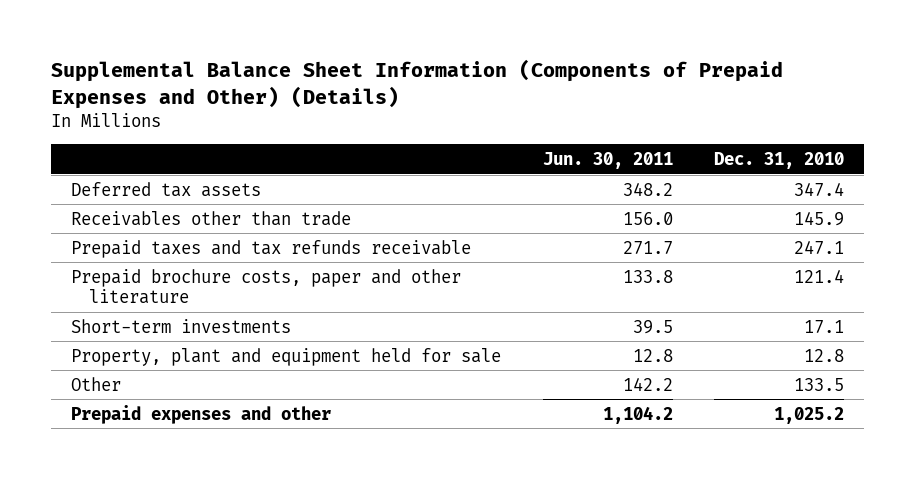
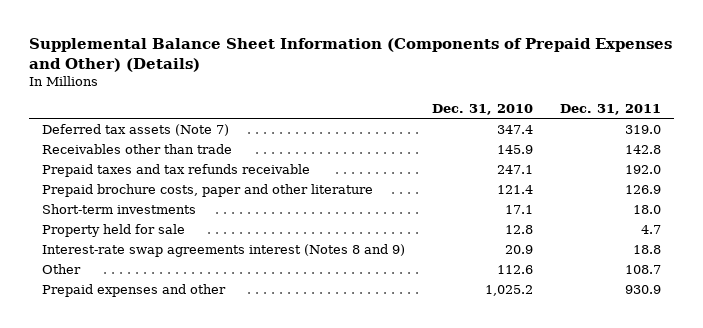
[542,151,673,169] Jun. 30, 2011 -> none
none -> [559,104,661,116] Dec. 31, 2011
[71,181,262,197] Deferred tax assets -> [42,123,230,136] Deferred tax assets (Note 7)
[71,347,502,366] Property, plant and equipment held for sale -> [42,223,186,237] Property held for sale
none -> [42,243,406,257] Interest-rate swap agreements interest (Notes 8 and 9)
[793,377,844,391] 133.5 -> [497,264,534,274] 112.6

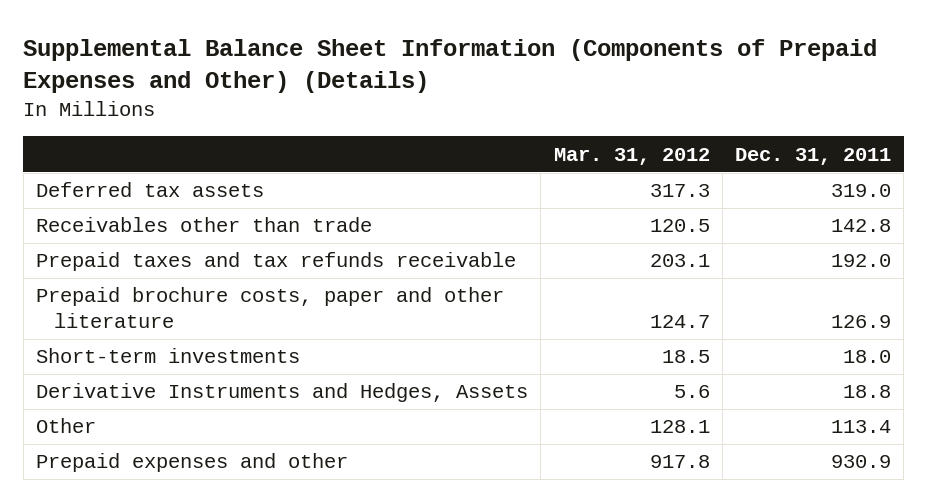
[432,104,534,116] Dec. 31, 2010 -> none
none -> [553,147,710,165] Mar. 31, 2012
[42,123,230,136] Deferred tax assets (Note 7) -> [36,182,265,198] Deferred tax assets
[42,223,186,237] Property held for sale -> none
[42,243,406,257] Interest-rate swap agreements interest (Notes 8 and 9) -> [36,383,529,403] Derivative Instruments and Hedges, Assets
[624,264,661,274] 108.7 -> [831,420,892,434] 113.4

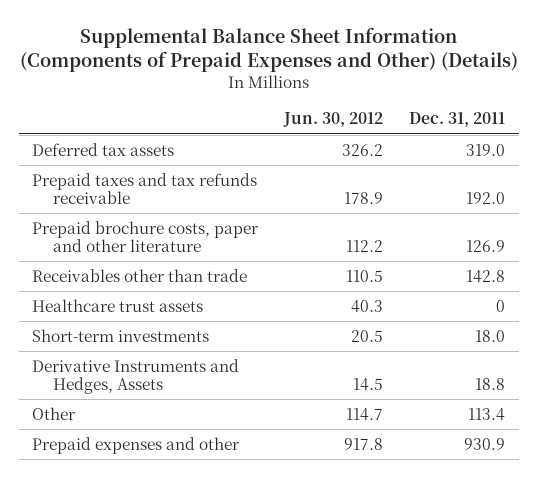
[553,147,710,165] Mar. 31, 2012 -> none
none -> [283,112,384,128] Jun. 30, 2012
[36,217,373,233] Receivables other than trade -> [32,268,248,282] Receivables other than trade
none -> [32,298,204,312] Healthcare trust assets

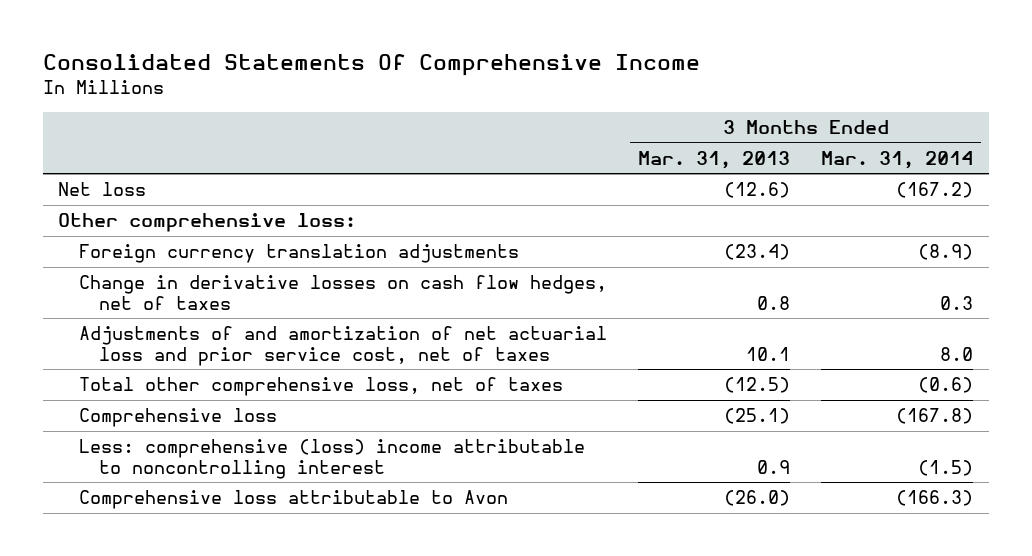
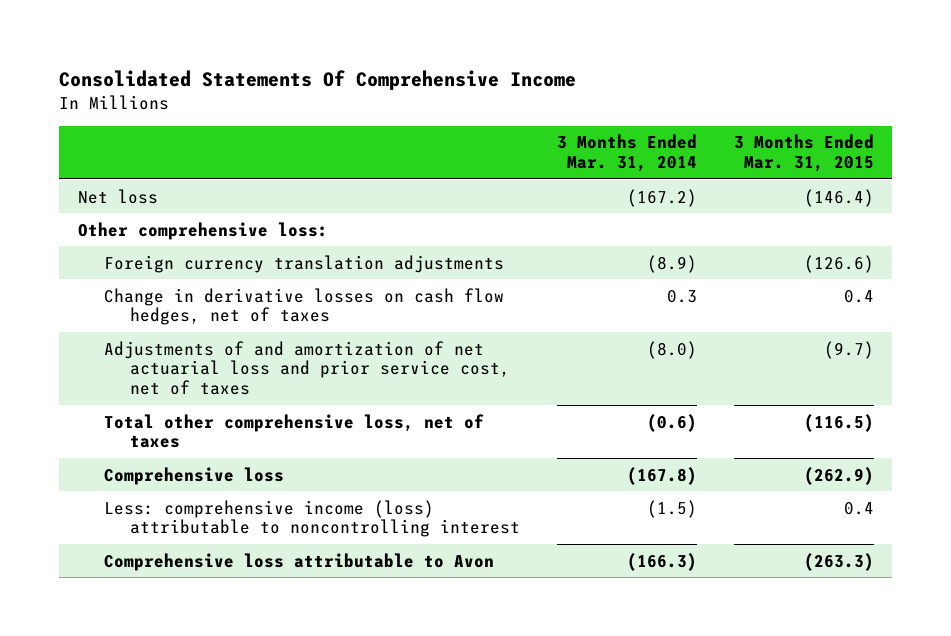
[638,150,791,169] Mar. 31, 2013 -> none
none -> [733,134,874,173] 3 Months Ended Mar. 31, 2015
[940,346,974,361] 8.0 -> [646,340,697,359] (8.0)
[78,439,585,479] Less: comprehensive (loss) income attributable to noncontrolling interest -> [103,499,520,538] Less: comprehensive income (loss) attributable to noncontrolling interest

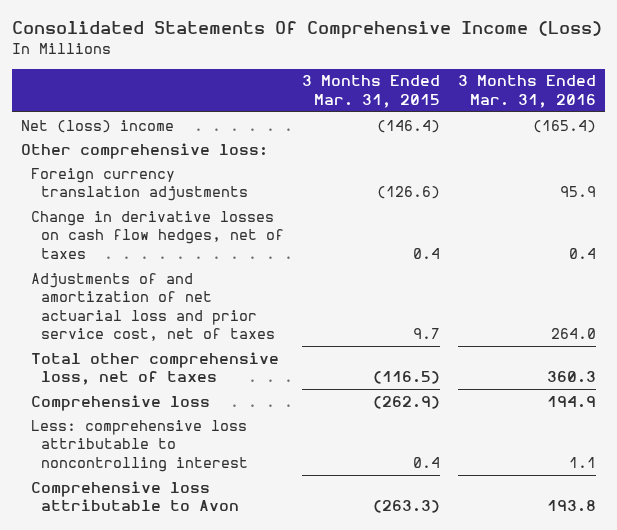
[59,69,577,90] Consolidated Statements Of Comprehensive Income -> [11,21,602,40] Consolidated Statements Of Comprehensive Income (Loss)
[556,134,697,173] 3 Months Ended Mar. 31, 2014 -> none
none -> [457,75,596,108] 3 Months Ended Mar. 31, 2016
[77,188,158,204] Net loss -> [20,119,174,133] Net (loss) income
[823,340,874,359] (9.7) -> [413,328,441,340] 9.7
[103,499,520,538] Less: comprehensive income (loss) attributable to noncontrolling interest -> [31,419,249,472] Less: comprehensive loss attributable to noncontrolling interest

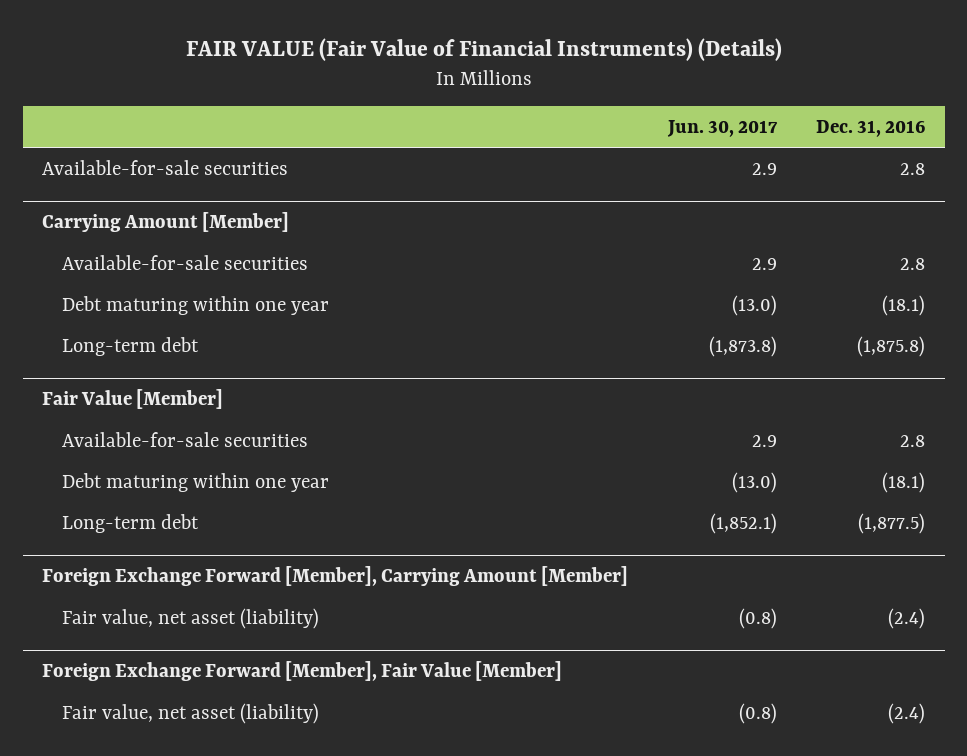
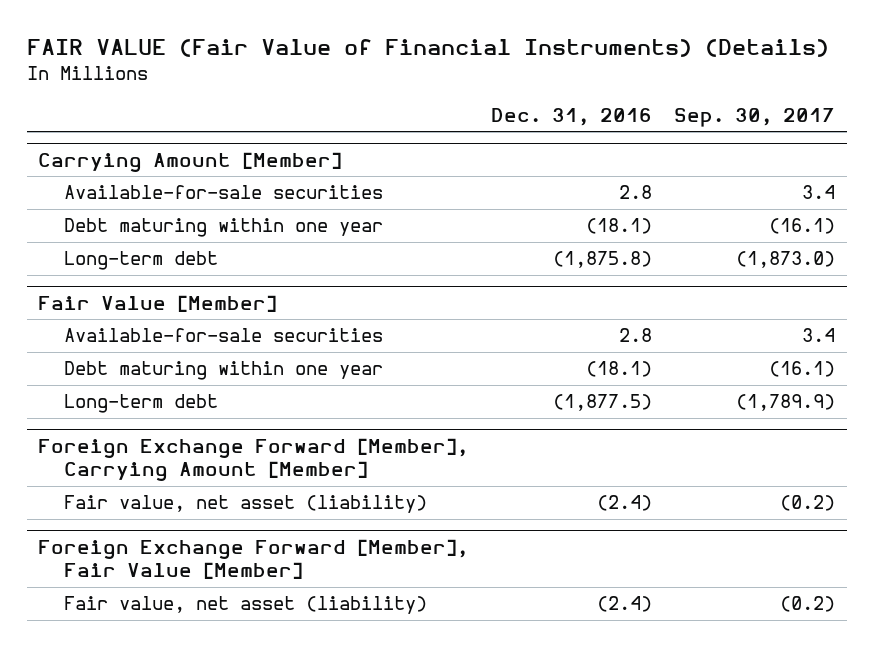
[666,119,778,137] Jun. 30, 2017 -> none
none -> [674,107,836,127] Sep. 30, 2017
[42,159,289,175] Available-for-sale securities -> none

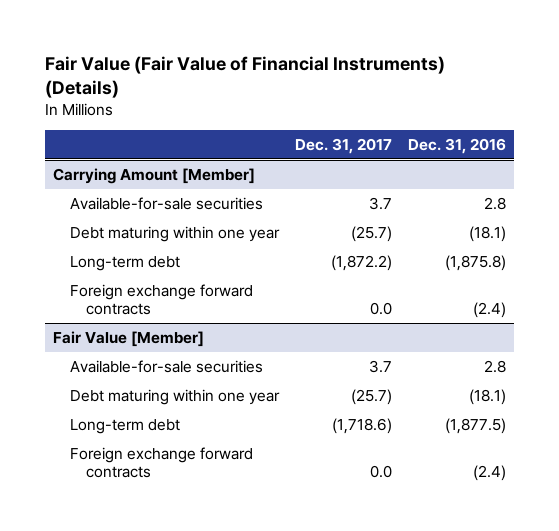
[26,39,829,58] FAIR VALUE (Fair Value of Financial Instruments) (Details) -> [45,55,446,98] Fair Value (Fair Value of Financial Instruments) (Details)
[674,107,836,127] Sep. 30, 2017 -> none
none -> [294,138,392,155] Dec. 31, 2017
none -> [69,283,253,315] Foreign exchange forward contracts
[38,437,469,482] Foreign Exchange Forward [Member], Carrying Amount [Member] -> none
[63,495,427,514] Fair value, net asset (liability) -> none
[38,538,469,580] Foreign Exchange Forward [Member], Fair Value [Member] -> none
[63,596,427,615] Fair value, net asset (liability) -> none
none -> [69,446,253,478] Foreign exchange forward contracts

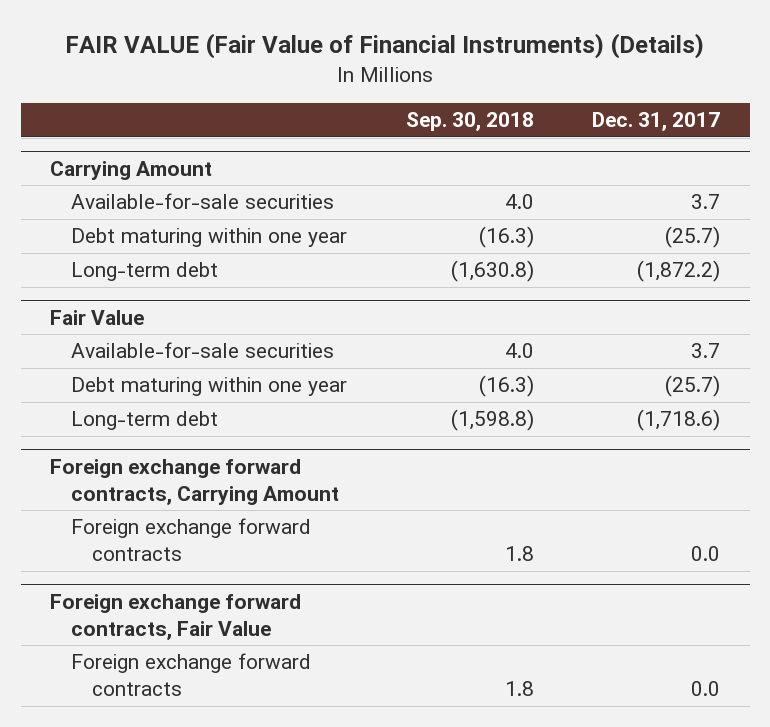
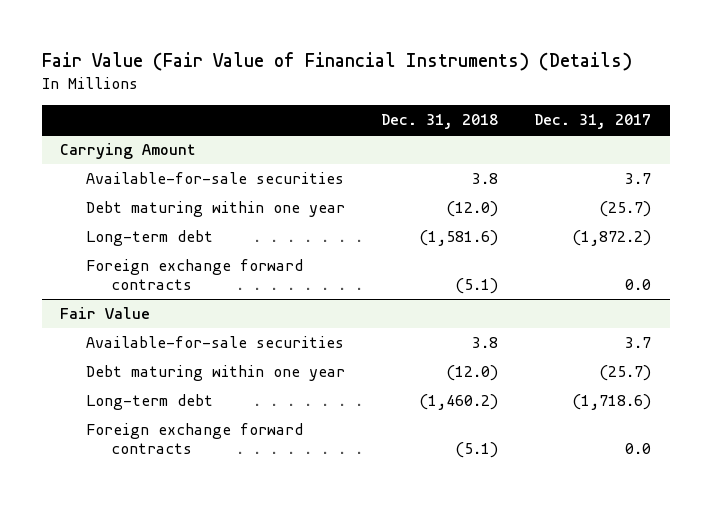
[65,33,705,60] FAIR VALUE (Fair Value of Financial Instruments) (Details) -> [42,52,633,72] Fair Value (Fair Value of Financial Instruments) (Details)
[405,112,534,132] Sep. 30, 2018 -> none
none -> [381,113,499,129] Dec. 31, 2018
none -> [85,259,303,290] Foreign exchange forward contracts
[49,458,339,505] Foreign exchange forward contracts, Carrying Amount -> none
[49,593,301,640] Foreign exchange forward contracts, Fair Value -> none
[70,653,311,697] Foreign exchange forward contracts -> none

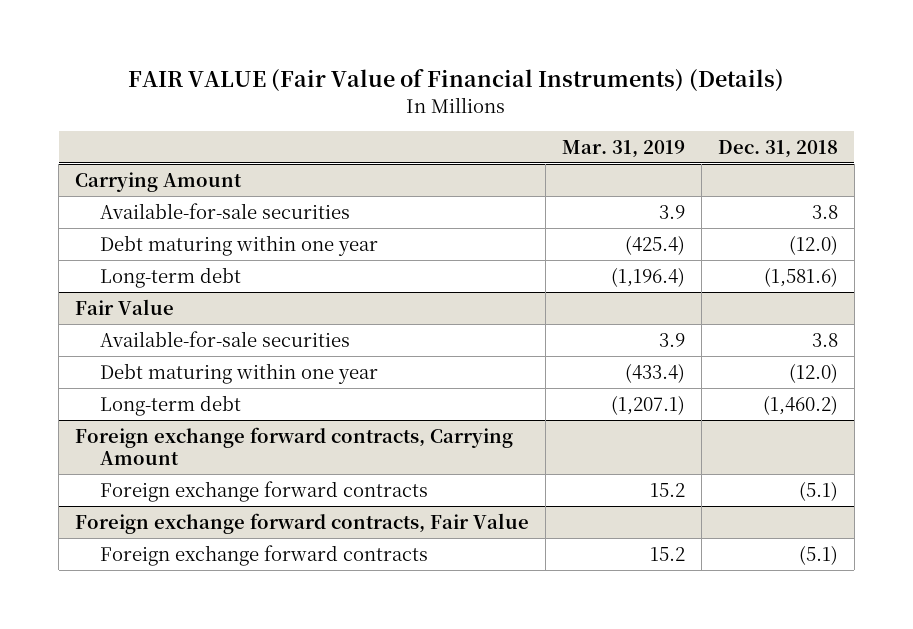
[42,52,633,72] Fair Value (Fair Value of Financial Instruments) (Details) -> [128,69,785,93] FAIR VALUE (Fair Value of Financial Instruments) (Details)
[534,113,652,129] Dec. 31, 2017 -> none
none -> [561,139,685,158] Mar. 31, 2019
[85,259,303,290] Foreign exchange forward contracts -> none
none -> [74,426,513,466] Foreign exchange forward contracts, Carrying Amount
none -> [74,512,529,534] Foreign exchange forward contracts, Fair Value
none -> [100,544,429,566] Foreign exchange forward contracts

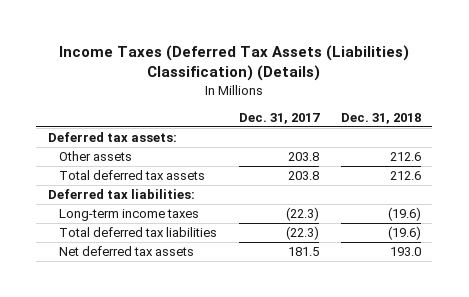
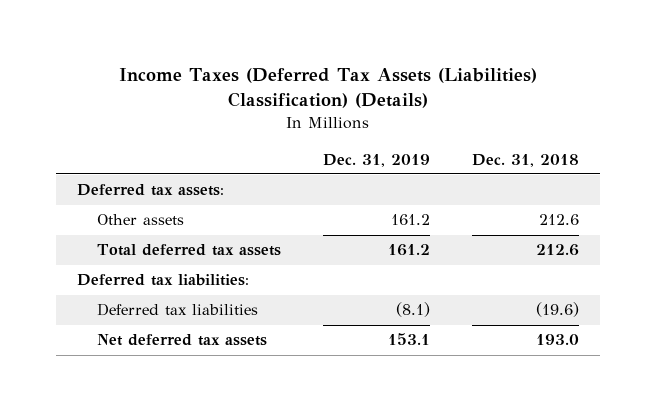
[239,113,321,125] Dec. 31, 2017 -> none
none -> [322,153,430,167] Dec. 31, 2019
[59,209,200,222] Long-term income taxes -> none
[59,227,218,238] Total deferred tax liabilities -> [97,303,259,317] Deferred tax liabilities

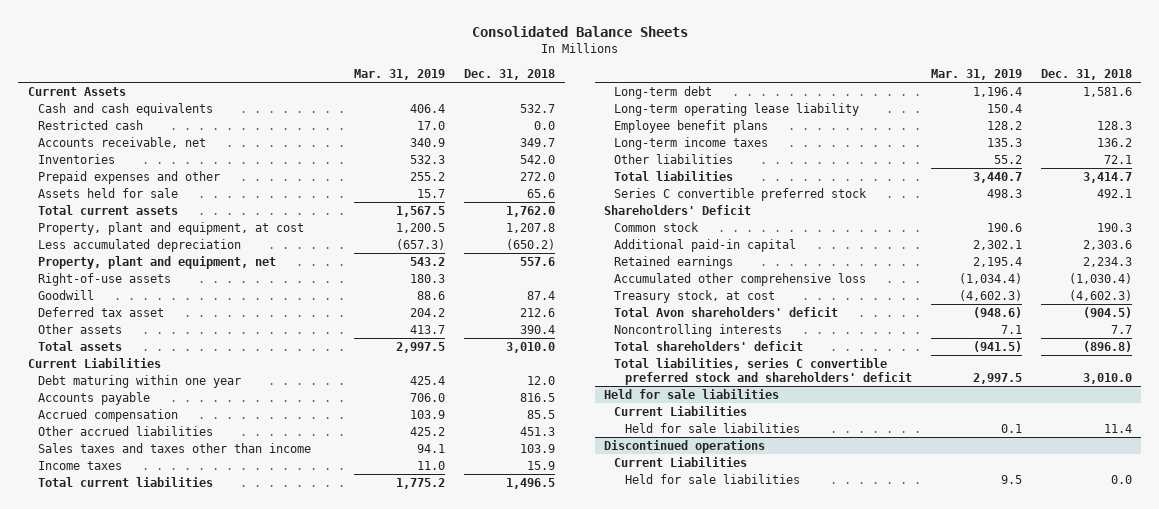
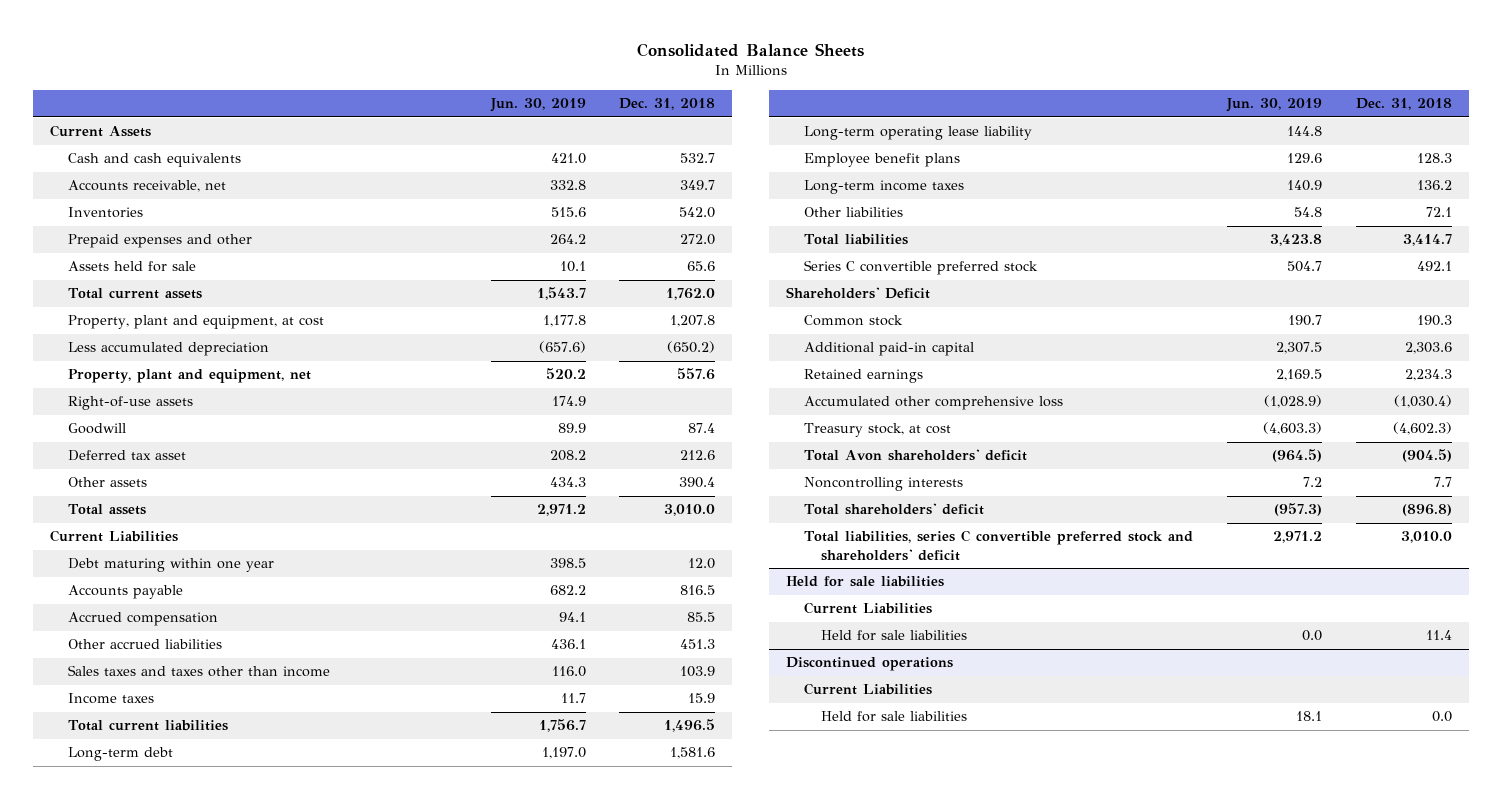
[354,68,446,80] Mar. 31, 2019 -> none
none -> [489,98,586,113] Jun. 30, 2019
[37,120,143,131] Restricted cash -> none

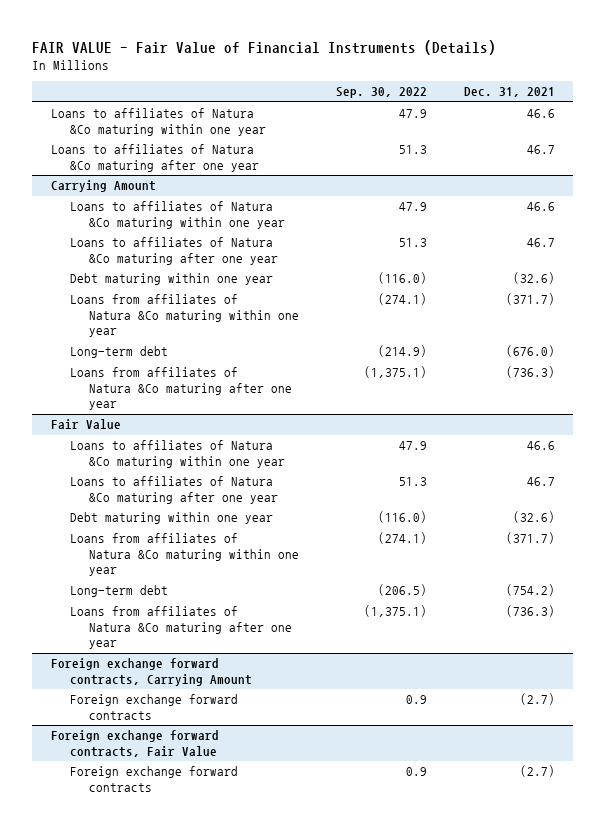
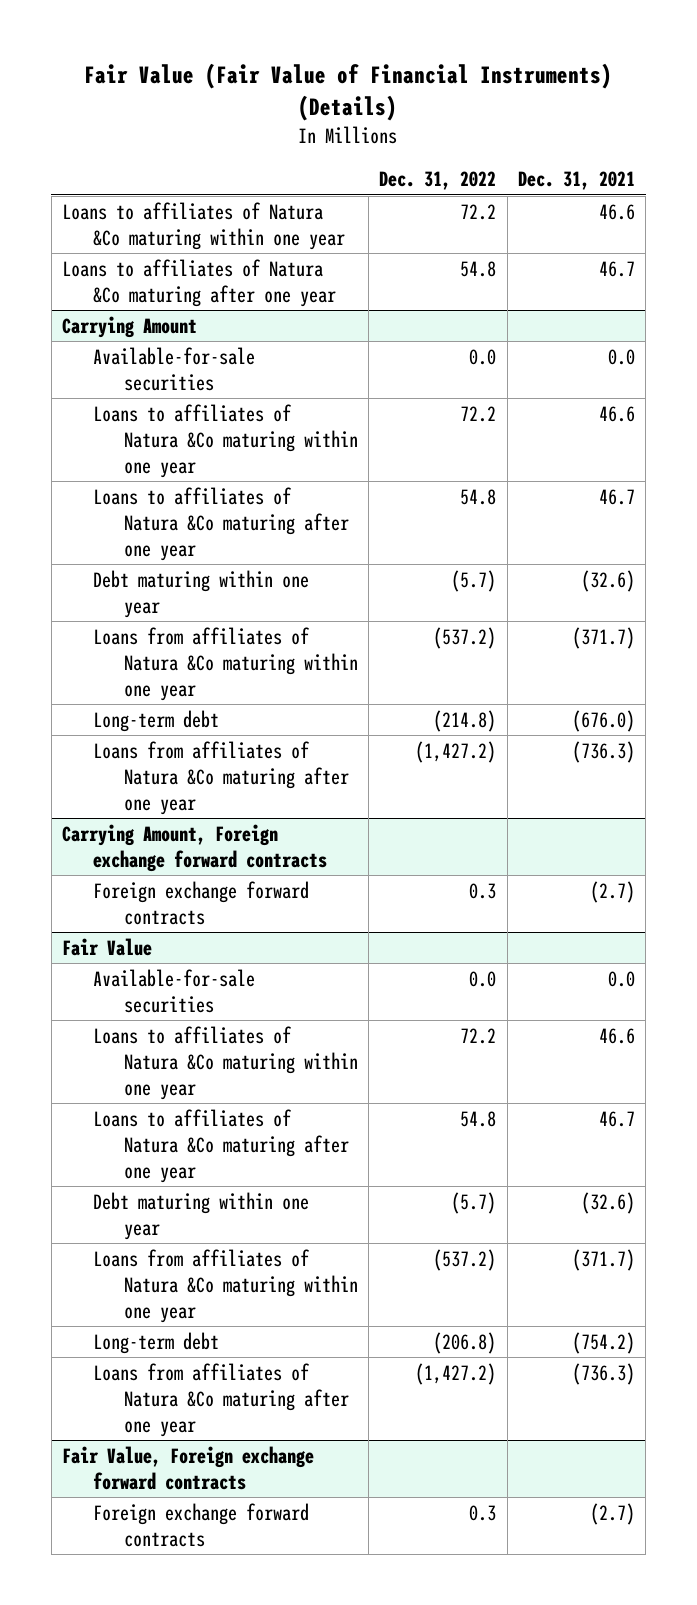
[32,39,497,55] FAIR VALUE - Fair Value of Financial Instruments (Details) -> [84,63,613,122] Fair Value (Fair Value of Financial Instruments) (Details)
[335,87,427,99] Sep. 30, 2022 -> none
none -> [379,171,497,191] Dec. 31, 2022
none -> [92,346,255,391] Available-for-sale securities
none -> [61,823,327,872] Carrying Amount, Foreign exchange forward contracts
none -> [92,880,309,925] Foreign exchange forward contracts
none -> [92,968,255,1013] Available-for-sale securities
[50,658,252,686] Foreign exchange forward contracts, Carrying Amount -> none
[69,694,238,720] Foreign exchange forward contracts -> none
[50,730,219,757] Foreign exchange forward contracts, Fair Value -> [61,1445,314,1490] Fair Value, Foreign exchange forward contracts

